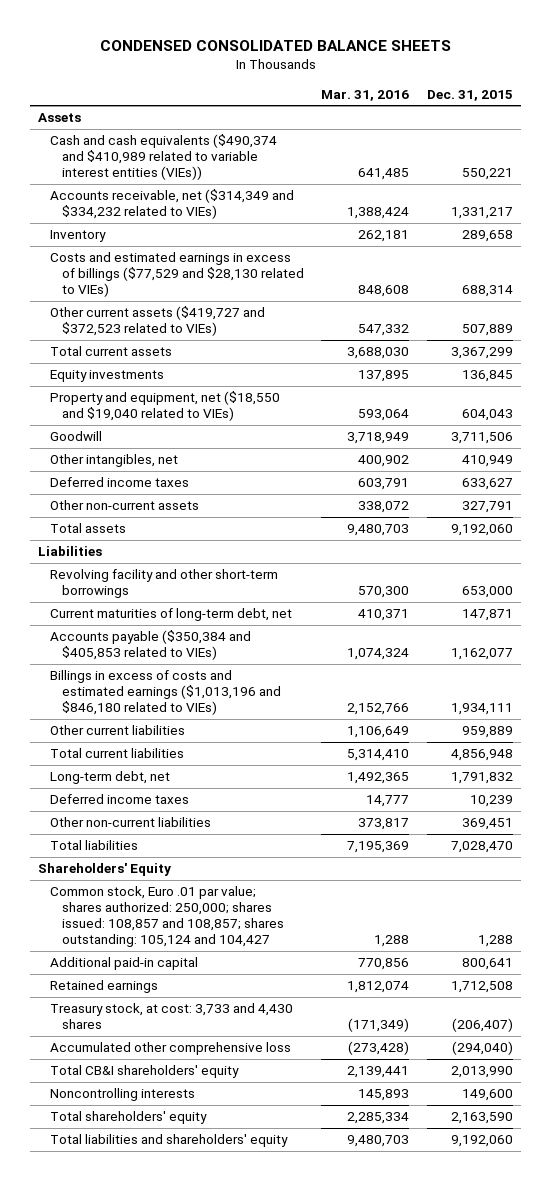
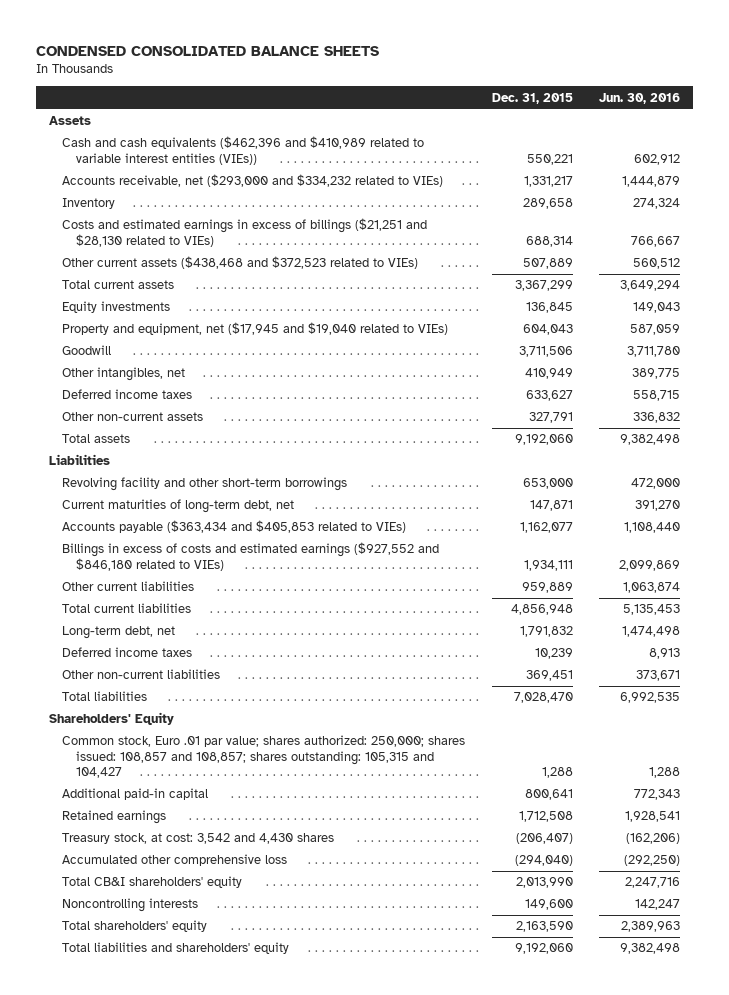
[321,89,410,101] Mar. 31, 2016 -> none
none -> [599,92,681,104] Jun. 30, 2016
[50,134,278,181] Cash and cash equivalents ($490,374 and $410,989 related to variable interest entities (VIEs)) -> [62,136,425,165] Cash and cash equivalents ($462,396 and $410,989 related to variable interest entities (VIEs))
[50,189,295,220] Accounts receivable, net ($314,349 and $334,232 related to VIEs) -> [62,174,444,188] Accounts receivable, net ($293,000 and $334,232 related to VIEs)
[50,252,304,298] Costs and estimated earnings in excess of billings ($77,529 and $28,130 related to VIEs) -> [62,218,428,247] Costs and estimated earnings in excess of billings ($21,251 and $28,130 related to VIEs)
[50,306,266,337] Other current assets ($419,727 and $372,523 related to VIEs) -> [62,256,419,270] Other current assets ($438,468 and $372,523 related to VIEs)
[50,391,281,422] Property and equipment, net ($18,550 and $19,040 related to VIEs) -> [62,322,449,336] Property and equipment, net ($17,945 and $19,040 related to VIEs)
[50,630,252,661] Accounts payable ($350,384 and $405,853 related to VIEs) -> [62,520,407,534] Accounts payable ($363,434 and $405,853 related to VIEs)
[50,670,281,716] Billings in excess of costs and estimated earnings ($1,013,196 and $846,180 related to VIEs) -> [62,542,440,571] Billings in excess of costs and estimated earnings ($927,552 and $846,180 related to VIEs)
[50,886,284,948] Common stock, Euro .01 par value; shares authorized: 250,000; shares issued: 108,857 and 108,857; shares outstanding: 105,124 and 104,427 -> [62,735,466,779] Common stock, Euro .01 par value; shares authorized: 250,000; shares issued: 108,857 and 108,857; shares outstanding: 105,315 and 104,427
[50,1003,294,1030] Treasury stock, at cost: 3,733 and 4,430 shares -> [62,833,335,845] Treasury stock, at cost: 3,542 and 4,430 shares

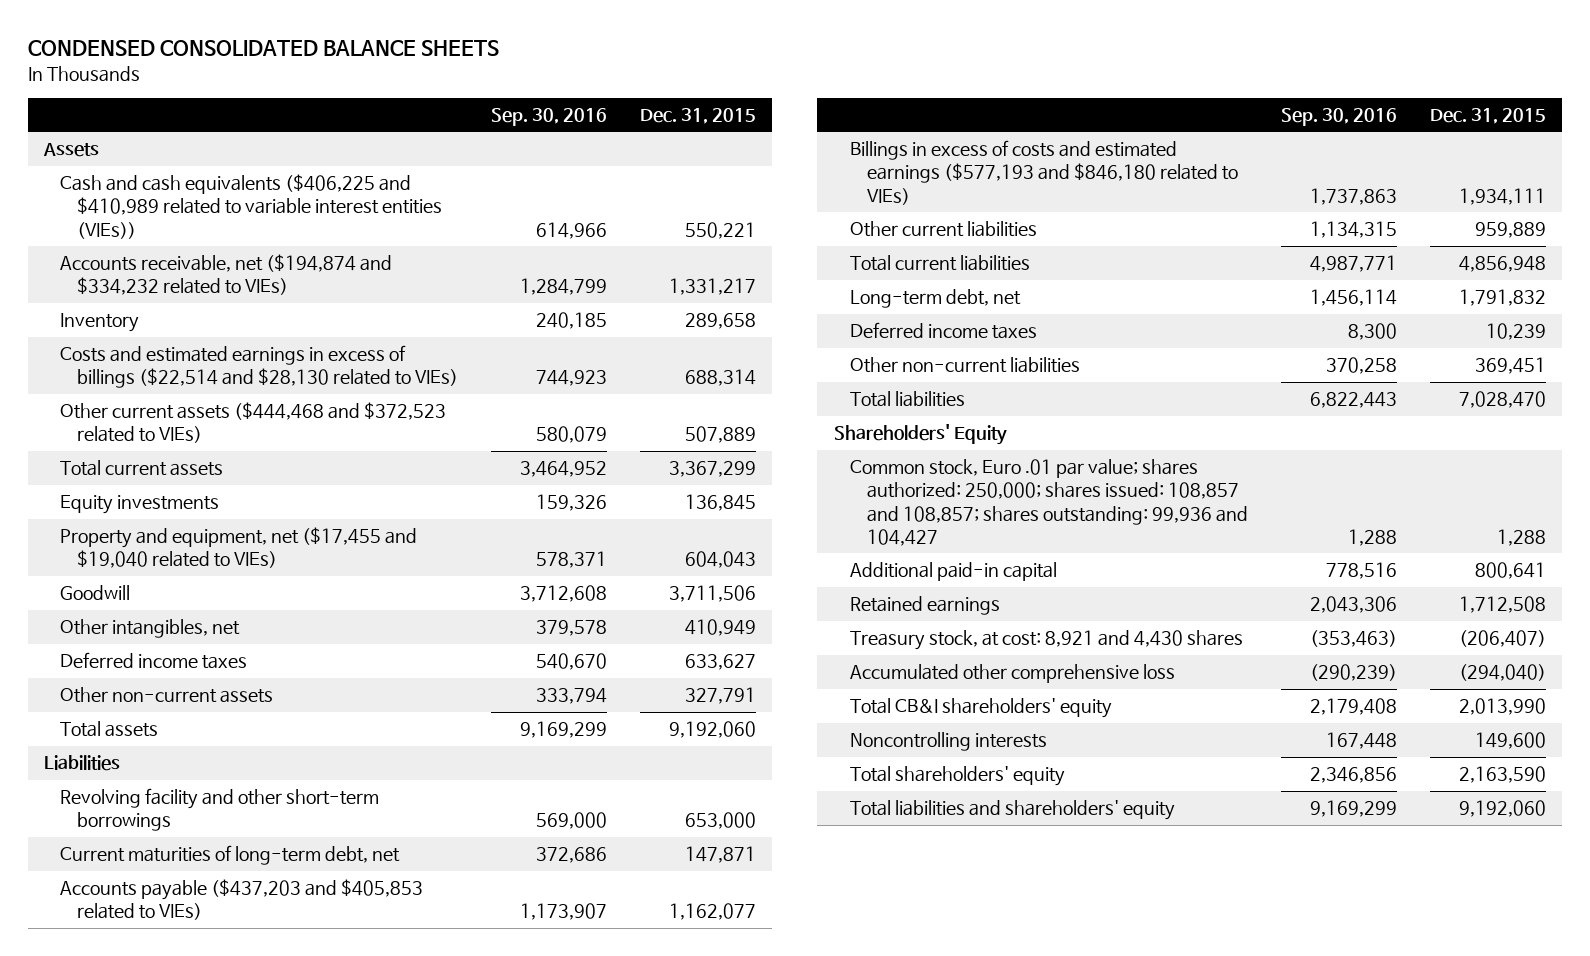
[599,92,681,104] Jun. 30, 2016 -> none
none -> [490,108,607,127] Sep. 30, 2016
[62,136,425,165] Cash and cash equivalents ($462,396 and $410,989 related to variable interest entities (VIEs)) -> [60,174,442,239] Cash and cash equivalents ($406,225 and $410,989 related to variable interest entities (VIEs))
[62,174,444,188] Accounts receivable, net ($293,000 and $334,232 related to VIEs) -> [60,254,393,296] Accounts receivable, net ($194,874 and $334,232 related to VIEs)
[62,218,428,247] Costs and estimated earnings in excess of billings ($21,251 and $28,130 related to VIEs) -> [60,345,458,389] Costs and estimated earnings in excess of billings ($22,514 and $28,130 related to VIEs)
[62,256,419,270] Other current assets ($438,468 and $372,523 related to VIEs) -> [60,402,447,444] Other current assets ($444,468 and $372,523 related to VIEs)
[62,322,449,336] Property and equipment, net ($17,945 and $19,040 related to VIEs) -> [60,527,418,569] Property and equipment, net ($17,455 and $19,040 related to VIEs)
[62,520,407,534] Accounts payable ($363,434 and $405,853 related to VIEs) -> [60,879,424,921] Accounts payable ($437,203 and $405,853 related to VIEs)
[62,542,440,571] Billings in excess of costs and estimated earnings ($927,552 and $846,180 related to VIEs) -> [850,140,1238,205] Billings in excess of costs and estimated earnings ($577,193 and $846,180 related to VIEs)
[62,735,466,779] Common stock, Euro .01 par value; shares authorized: 250,000; shares issued: 108,857 and 108,857; shares outstanding: 105,315 and 104,427 -> [850,459,1248,546] Common stock, Euro .01 par value; shares authorized: 250,000; shares issued: 108,857 and 108,857; shares outstanding: 99,936 and 104,427
[62,833,335,845] Treasury stock, at cost: 3,542 and 4,430 shares -> [850,630,1244,651] Treasury stock, at cost: 8,921 and 4,430 shares

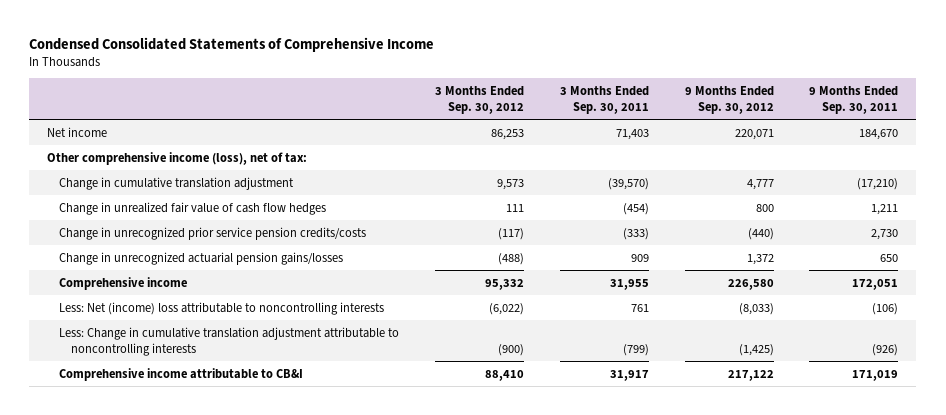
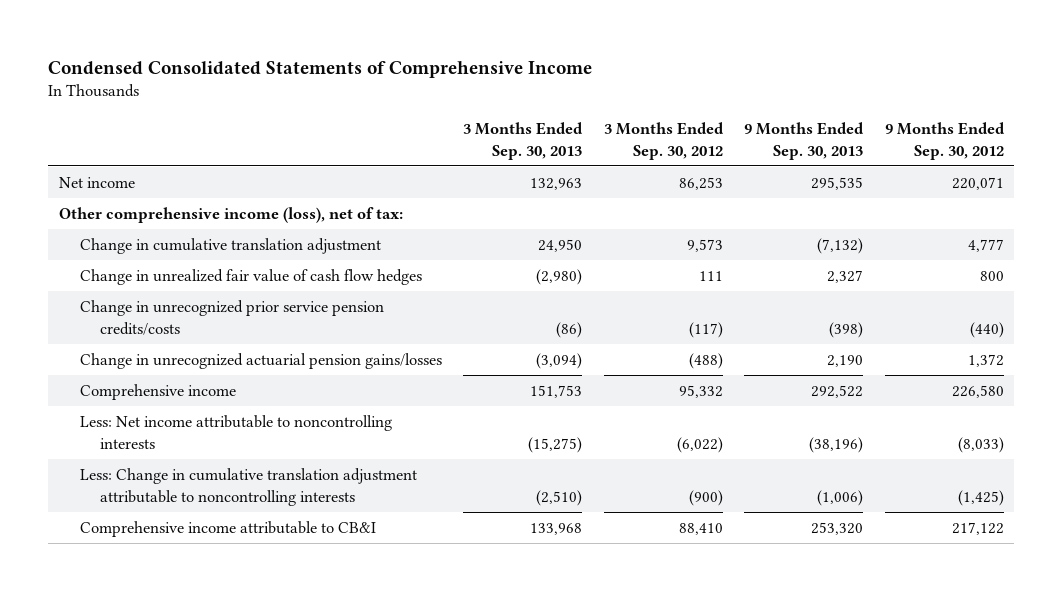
[559,85,649,114] 3 Months Ended Sep. 30, 2011 -> none
[809,85,899,114] 9 Months Ended Sep. 30, 2011 -> none
none -> [463,122,584,160] 3 Months Ended Sep. 30, 2013
none -> [744,122,865,160] 9 Months Ended Sep. 30, 2013
[59,301,385,315] Less: Net (income) loss attributable to noncontrolling interests -> [79,414,392,449] Less: Net income attributable to noncontrolling interests

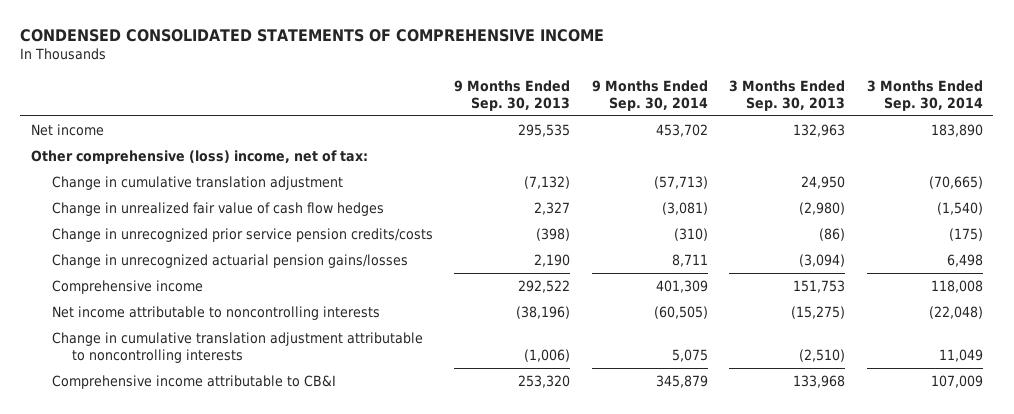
[47,60,592,78] Condensed Consolidated Statements of Comprehensive Income -> [20,29,605,43] CONDENSED CONSOLIDATED STATEMENTS OF COMPREHENSIVE INCOME
[603,122,724,160] 3 Months Ended Sep. 30, 2012 -> none
[884,122,1005,160] 9 Months Ended Sep. 30, 2012 -> none
none -> [591,79,708,111] 9 Months Ended Sep. 30, 2014
none -> [866,79,983,111] 3 Months Ended Sep. 30, 2014
[58,206,403,223] Other comprehensive income (loss), net of tax: -> [31,149,369,164] Other comprehensive (loss) income, net of tax:
[79,414,392,449] Less: Net income attributable to noncontrolling interests -> [51,305,380,320] Net income attributable to noncontrolling interests
[79,467,417,506] Less: Change in cumulative translation adjustment attributable to noncontrolling interests -> [51,331,423,364] Change in cumulative translation adjustment attributable to noncontrolling interests

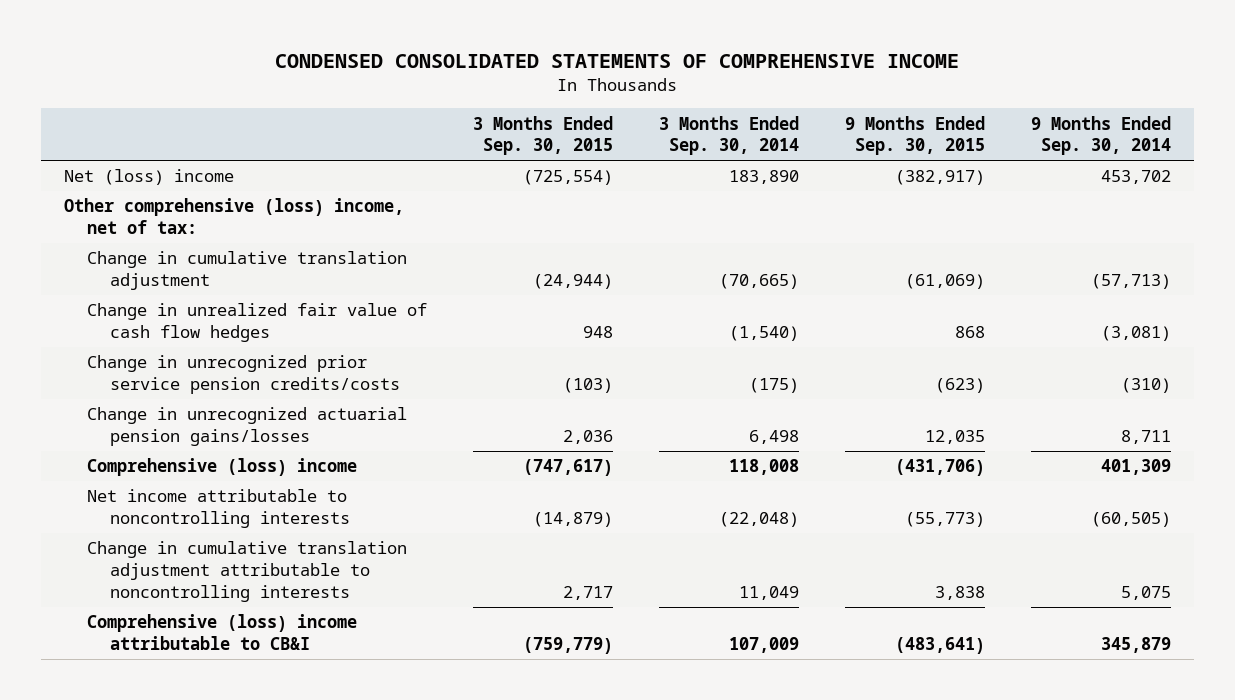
[454,79,571,111] 9 Months Ended Sep. 30, 2013 -> none
[729,79,846,111] 3 Months Ended Sep. 30, 2013 -> none
none -> [472,115,613,156] 3 Months Ended Sep. 30, 2015
none -> [844,115,985,156] 9 Months Ended Sep. 30, 2015
[31,123,105,136] Net income -> [64,169,235,186] Net (loss) income
[51,279,203,294] Comprehensive income -> [86,458,357,477] Comprehensive (loss) income
[51,374,336,389] Comprehensive income attributable to CB&I -> [86,614,357,650] Comprehensive (loss) income attributable to CB&I

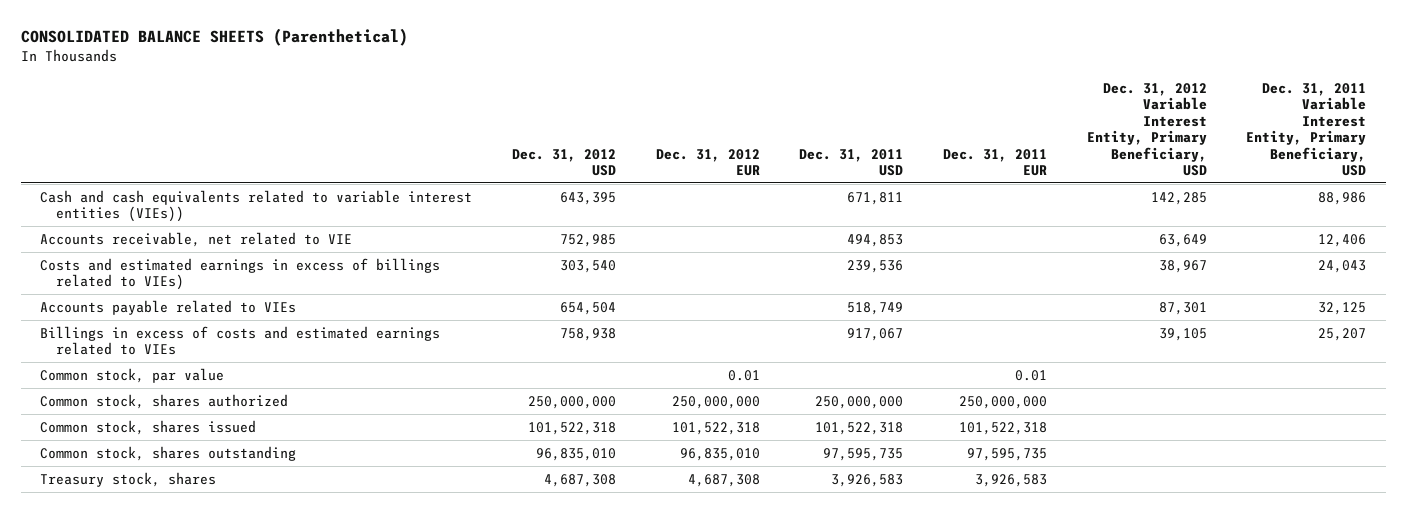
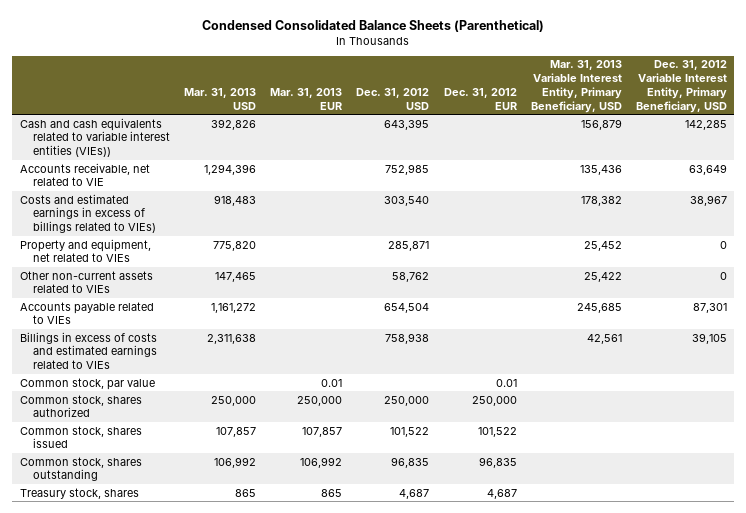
[20,28,408,47] CONSOLIDATED BALANCE SHEETS (Parenthetical) -> [202,19,545,32] Condensed Consolidated Balance Sheets (Parenthetical)
[799,148,904,177] Dec. 31, 2011 USD -> none
[943,148,1048,177] Dec. 31, 2011 EUR -> none
[1246,82,1367,177] Dec. 31, 2011 Variable Interest Entity, Primary Beneficiary, USD -> none
none -> [184,88,257,110] Mar. 31, 2013 USD
none -> [270,88,343,110] Mar. 31, 2013 EUR
none -> [530,60,622,113] Mar. 31, 2013 Variable Interest Entity, Primary Beneficiary, USD
none -> [19,238,151,263] Property and equipment, net related to VIEs
none -> [19,270,153,294] Other non-current assets related to VIEs
[528,395,617,409] 250,000,000 -> [384,395,430,406] 250,000
[671,395,760,409] 250,000,000 -> [471,395,517,406] 250,000
[528,421,617,435] 101,522,318 -> [390,426,430,437] 101,522
[671,421,760,435] 101,522,318 -> [477,426,517,437] 101,522
[536,447,617,461] 96,835,010 -> [391,456,430,468] 96,835
[679,447,760,461] 96,835,010 -> [478,456,517,468] 96,835
[544,473,617,487] 4,687,308 -> [399,488,430,499] 4,687
[687,473,760,487] 4,687,308 -> [486,488,517,499] 4,687

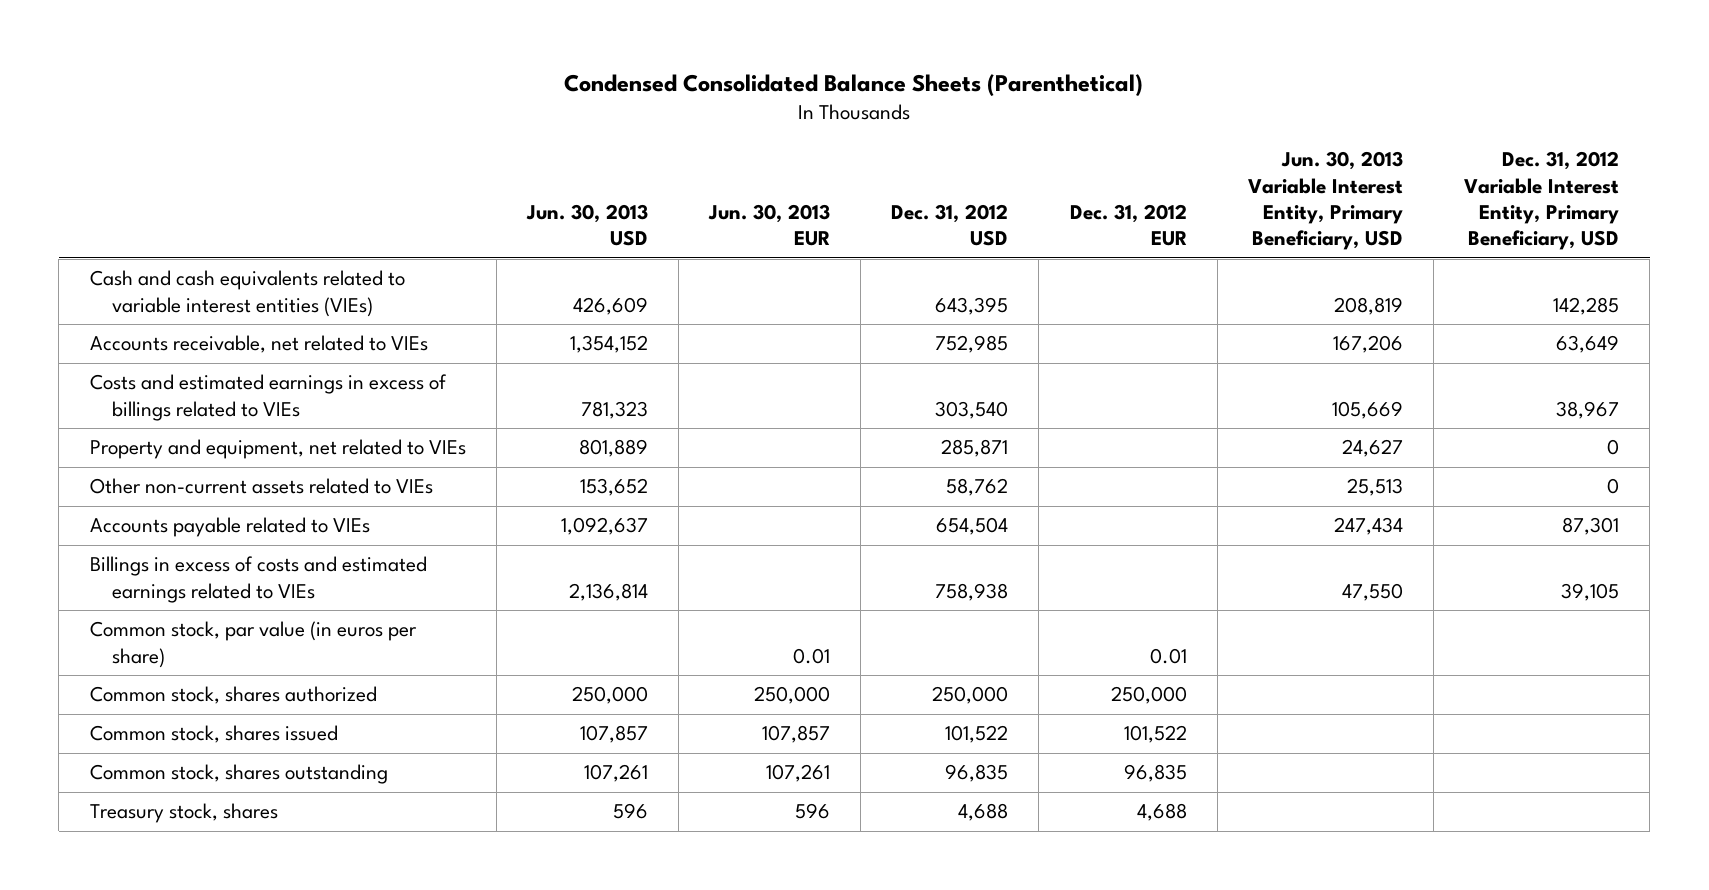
[184,88,257,110] Mar. 31, 2013 USD -> none
[270,88,343,110] Mar. 31, 2013 EUR -> none
[530,60,622,113] Mar. 31, 2013 Variable Interest Entity, Primary Beneficiary, USD -> none
none -> [525,203,648,247] Jun. 30, 2013 USD
none -> [708,203,831,247] Jun. 30, 2013 EUR
none -> [1247,151,1403,251] Jun. 30, 2013 Variable Interest Entity, Primary Beneficiary, USD
[19,117,171,158] Cash and cash equivalents related to variable interest entities (VIEs)) -> [89,270,405,317] Cash and cash equivalents related to variable interest entities (VIEs)
[19,162,150,187] Accounts receivable, net related to VIE -> [89,335,428,354] Accounts receivable, net related to VIEs
[19,193,157,234] Costs and estimated earnings in excess of billings related to VIEs) -> [89,374,447,421] Costs and estimated earnings in excess of billings related to VIEs
[19,377,155,390] Common stock, par value -> [89,621,417,668] Common stock, par value (in euros per share)
[399,488,430,499] 4,687 -> [958,803,1009,822] 4,688
[486,488,517,499] 4,687 -> [1136,803,1187,822] 4,688

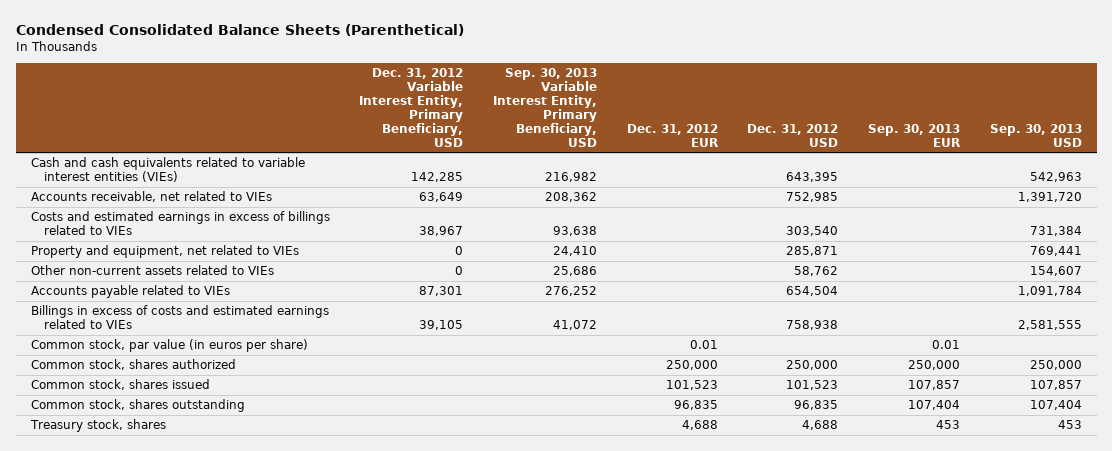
[525,203,648,247] Jun. 30, 2013 USD -> none
[708,203,831,247] Jun. 30, 2013 EUR -> none
[1247,151,1403,251] Jun. 30, 2013 Variable Interest Entity, Primary Beneficiary, USD -> none
none -> [493,68,598,147] Sep. 30, 2013 Variable Interest Entity, Primary Beneficiary, USD
none -> [868,124,961,147] Sep. 30, 2013 EUR
none -> [989,124,1082,147] Sep. 30, 2013 USD
[945,725,1009,744] 101,522 -> [786,380,839,391] 101,523
[1123,725,1187,744] 101,522 -> [665,380,718,391] 101,523

